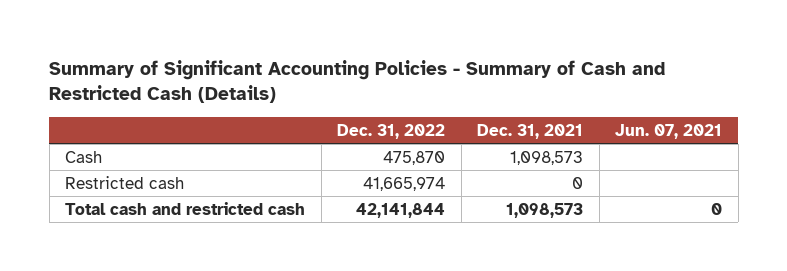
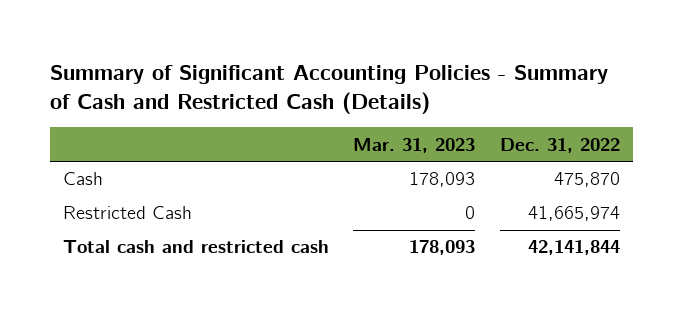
[477,123,584,139] Dec. 31, 2021 -> none
[615,123,723,139] Jun. 07, 2021 -> none
none -> [353,137,476,153] Mar. 31, 2023
[65,175,185,189] Restricted cash -> [62,206,192,220] Restricted Cash

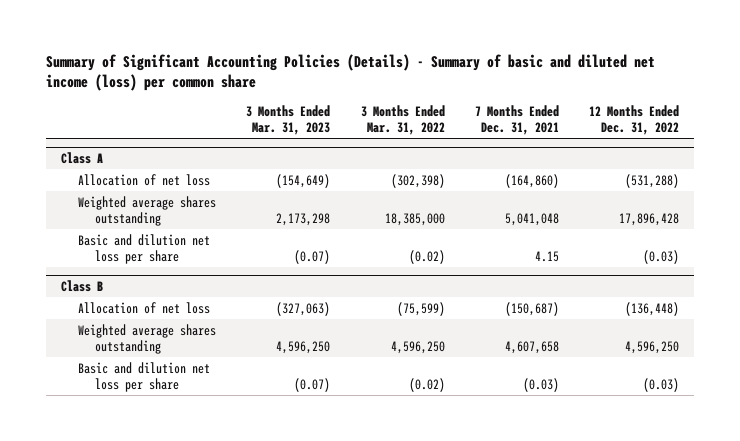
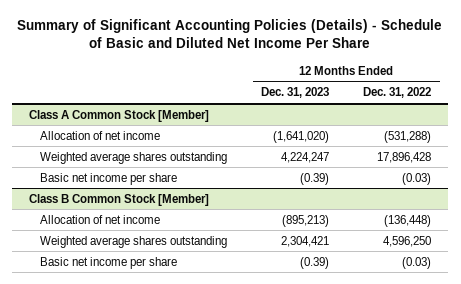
[46,53,656,92] Summary of Significant Accounting Policies (Details) - Summary of basic and diluted net income (loss) per common share -> [17,19,443,49] Summary of Significant Accounting Policies (Details) - Schedule of Basic and Diluted Net Income Per Share
[246,105,331,136] 3 Months Ended Mar. 31, 2023 -> none
[360,105,445,136] 3 Months Ended Mar. 31, 2022 -> none
[474,105,559,136] 7 Months Ended Dec. 31, 2021 -> none
none -> [261,87,330,99] Dec. 31, 2023
[61,151,104,164] Class A -> [29,109,210,122] Class A Common Stock [Member]
[78,173,211,186] Allocation of net loss -> [40,130,161,140] Allocation of net income
[78,233,211,264] Basic and dilution net loss per share -> [40,172,178,185] Basic net income per share
[61,279,104,292] Class B -> [29,193,210,206] Class B Common Stock [Member]
[78,301,211,314] Allocation of net loss -> [40,214,161,224] Allocation of net income
[78,361,211,392] Basic and dilution net loss per share -> [40,256,178,269] Basic net income per share

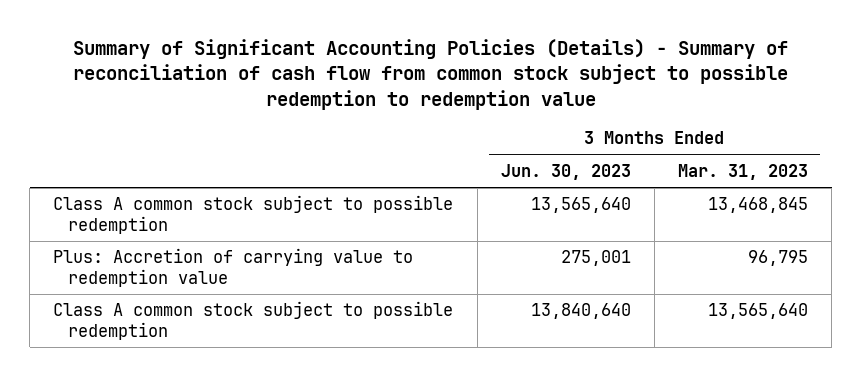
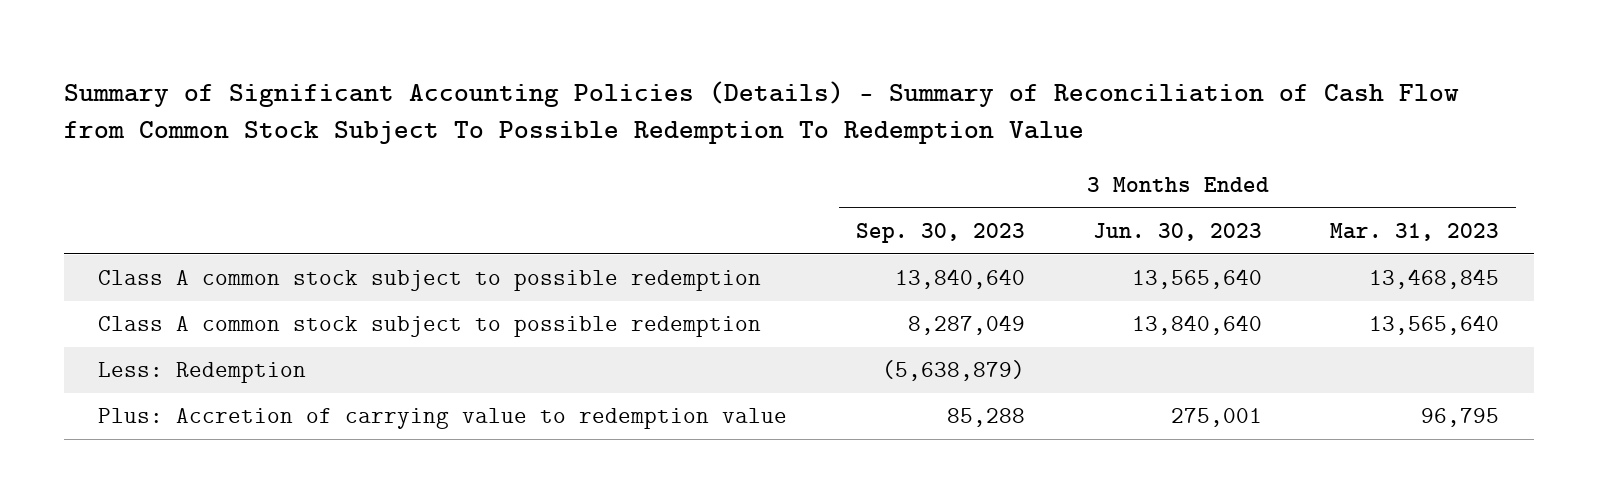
[72,38,788,110] Summary of Significant Accounting Policies (Details) - Summary of reconciliation of cash flow from common stock subject to possible redemption to redemption value -> [64,81,1460,144] Summary of Significant Accounting Policies (Details) - Summary of Reconciliation of Cash Flow from Common Stock Subject To Possible Redemption To Redemption Value
none -> [855,222,1025,243] Sep. 30, 2023
none -> [98,362,307,384] Less: Redemption
[53,248,414,287] Plus: Accretion of carrying value to redemption value -> [98,408,788,430] Plus: Accretion of carrying value to redemption value

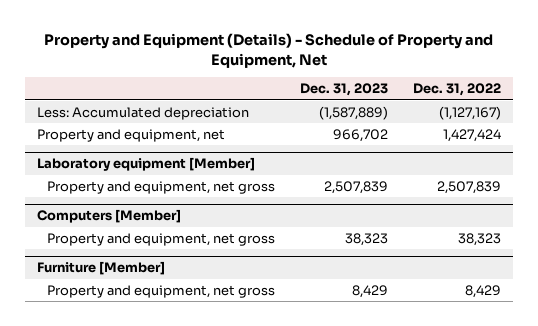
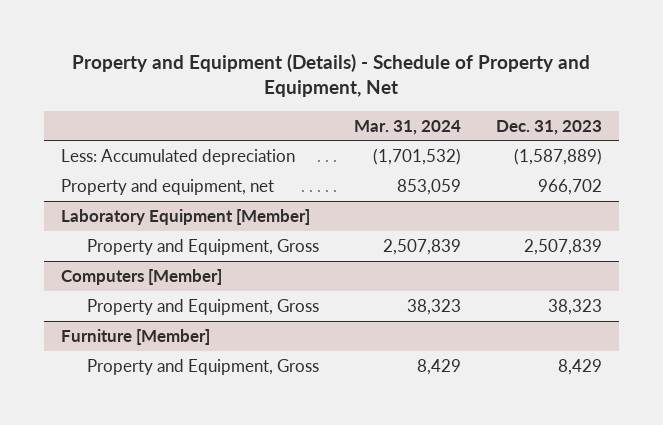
[412,83,501,97] Dec. 31, 2022 -> none
none -> [353,119,461,135] Mar. 31, 2024
[37,157,256,172] Laboratory equipment [Member] -> [61,208,311,225] Laboratory Equipment [Member]
[46,180,275,194] Property and equipment, net gross -> [87,238,320,255] Property and Equipment, Gross
[46,232,275,246] Property and equipment, net gross -> [87,298,320,315] Property and Equipment, Gross
[46,284,275,298] Property and equipment, net gross -> [87,358,320,375] Property and Equipment, Gross

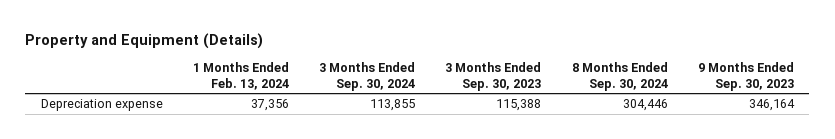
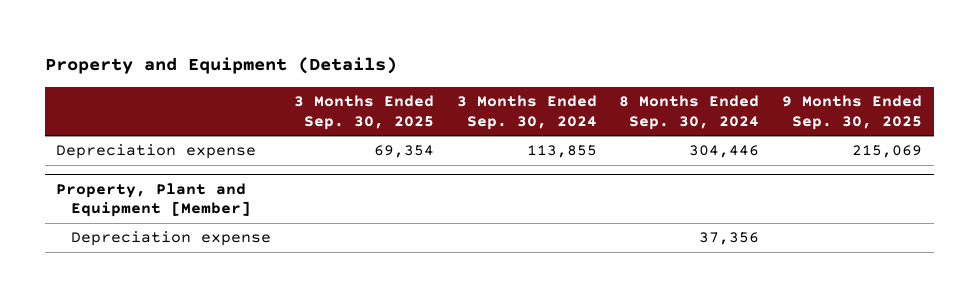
[192,61,289,90] 1 Months Ended Feb. 13, 2024 -> none
[445,61,542,91] 3 Months Ended Sep. 30, 2023 -> none
[697,61,794,91] 9 Months Ended Sep. 30, 2023 -> none
none -> [293,95,434,130] 3 Months Ended Sep. 30, 2025
none -> [782,95,923,130] 9 Months Ended Sep. 30, 2025
none -> [56,183,252,218] Property, Plant and Equipment [Member]
none -> [71,231,272,247] Depreciation expense

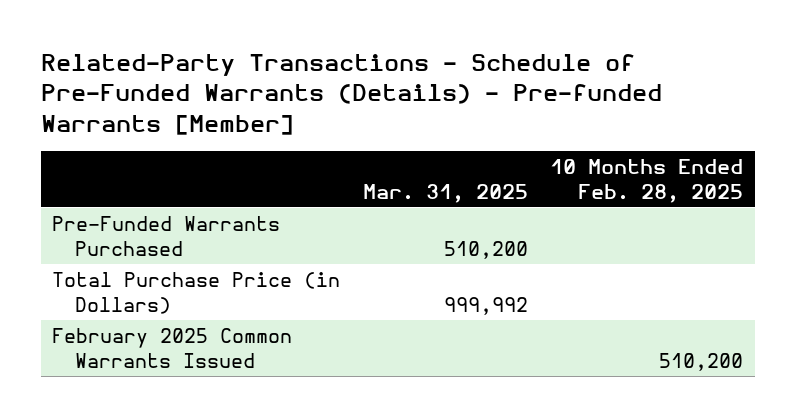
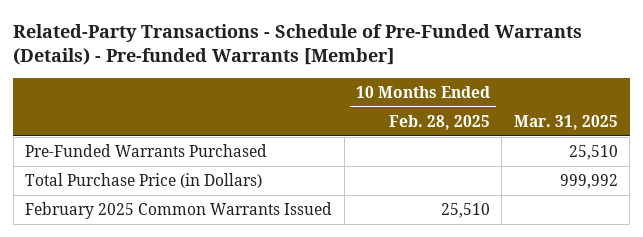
[443,240,528,259] 510,200 -> [568,145,618,161] 25,510
[659,352,744,371] 510,200 -> [440,203,490,219] 25,510

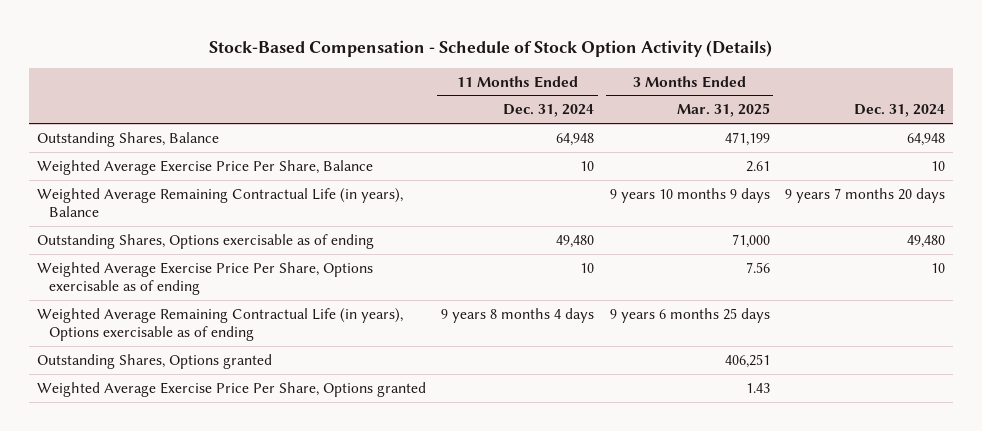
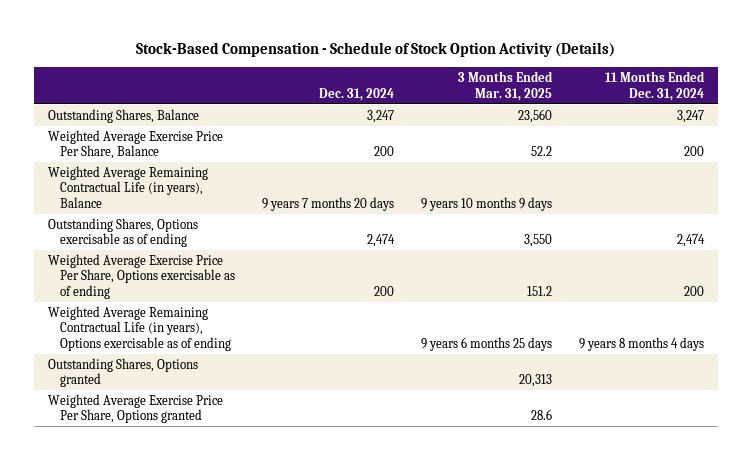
[556,132,595,146] 64,948 -> [677,109,705,123] 3,247
[724,131,770,146] 471,199 -> [518,108,553,123] 23,560
[907,132,946,146] 64,948 -> [366,109,394,123] 3,247
[580,160,595,171] 10 -> [684,146,705,157] 200
[745,160,770,172] 2.61 -> [531,146,553,157] 52.2
[931,160,946,171] 10 -> [373,146,394,157] 200
[556,234,595,248] 49,480 -> [677,234,706,248] 2,474
[731,233,770,248] 71,000 -> [524,234,553,248] 3,550
[907,234,946,248] 49,480 -> [366,234,395,248] 2,474
[580,262,595,273] 10 -> [684,286,705,297] 200
[745,261,770,273] 7.56 -> [527,286,553,297] 151.2
[931,262,946,273] 10 -> [373,286,394,297] 200
[724,353,770,368] 406,251 -> [519,374,553,388] 20,313
[745,382,770,393] 1.43 -> [531,409,553,421] 28.6

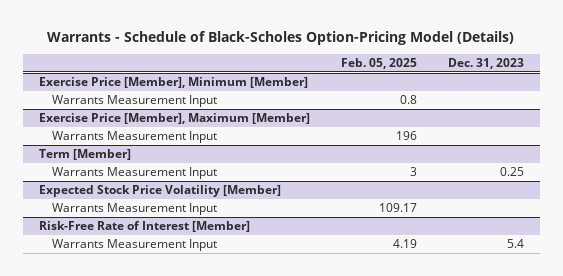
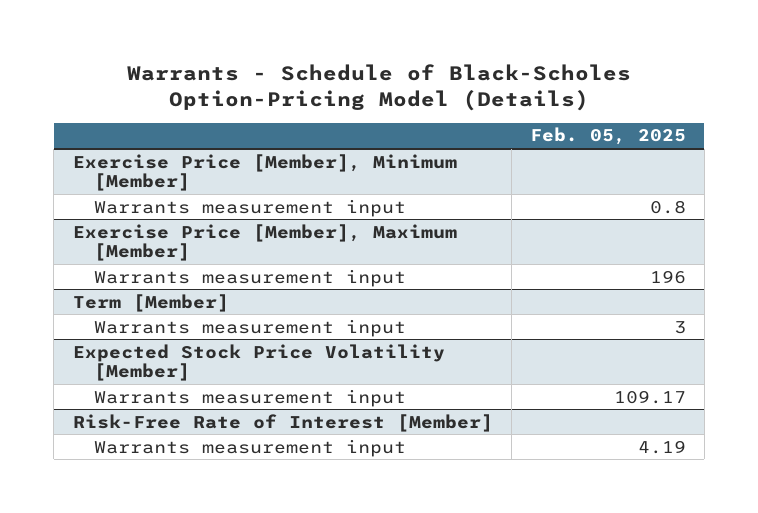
[447,57,524,69] Dec. 31, 2023 -> none
[52,95,218,108] Warrants Measurement Input -> [94,198,407,217] Warrants measurement input
[52,131,218,144] Warrants Measurement Input -> [94,268,407,287] Warrants measurement input
[52,167,218,180] Warrants Measurement Input -> [94,318,407,337] Warrants measurement input
[52,203,218,216] Warrants Measurement Input -> [94,388,407,407] Warrants measurement input
[52,239,218,252] Warrants Measurement Input -> [94,438,407,457] Warrants measurement input

